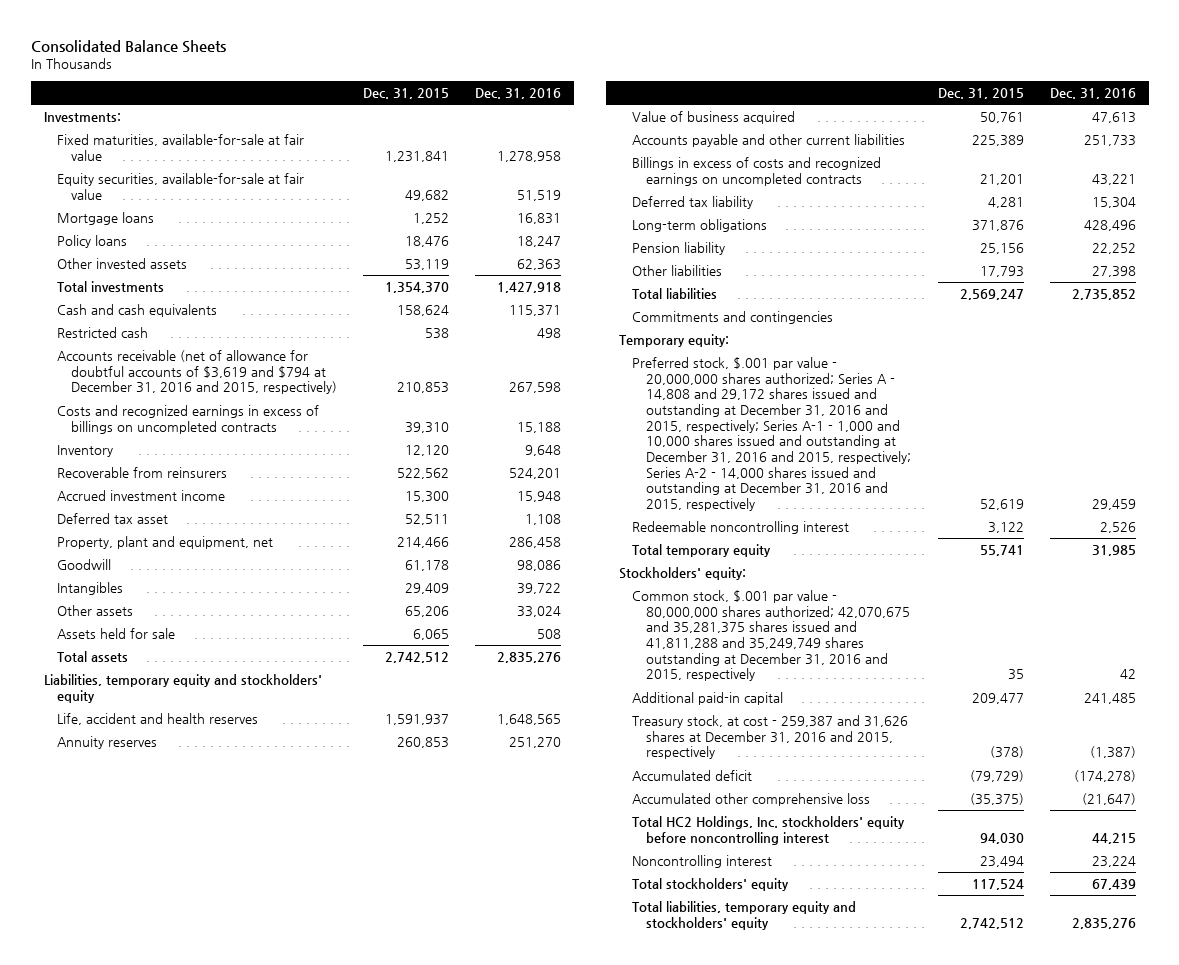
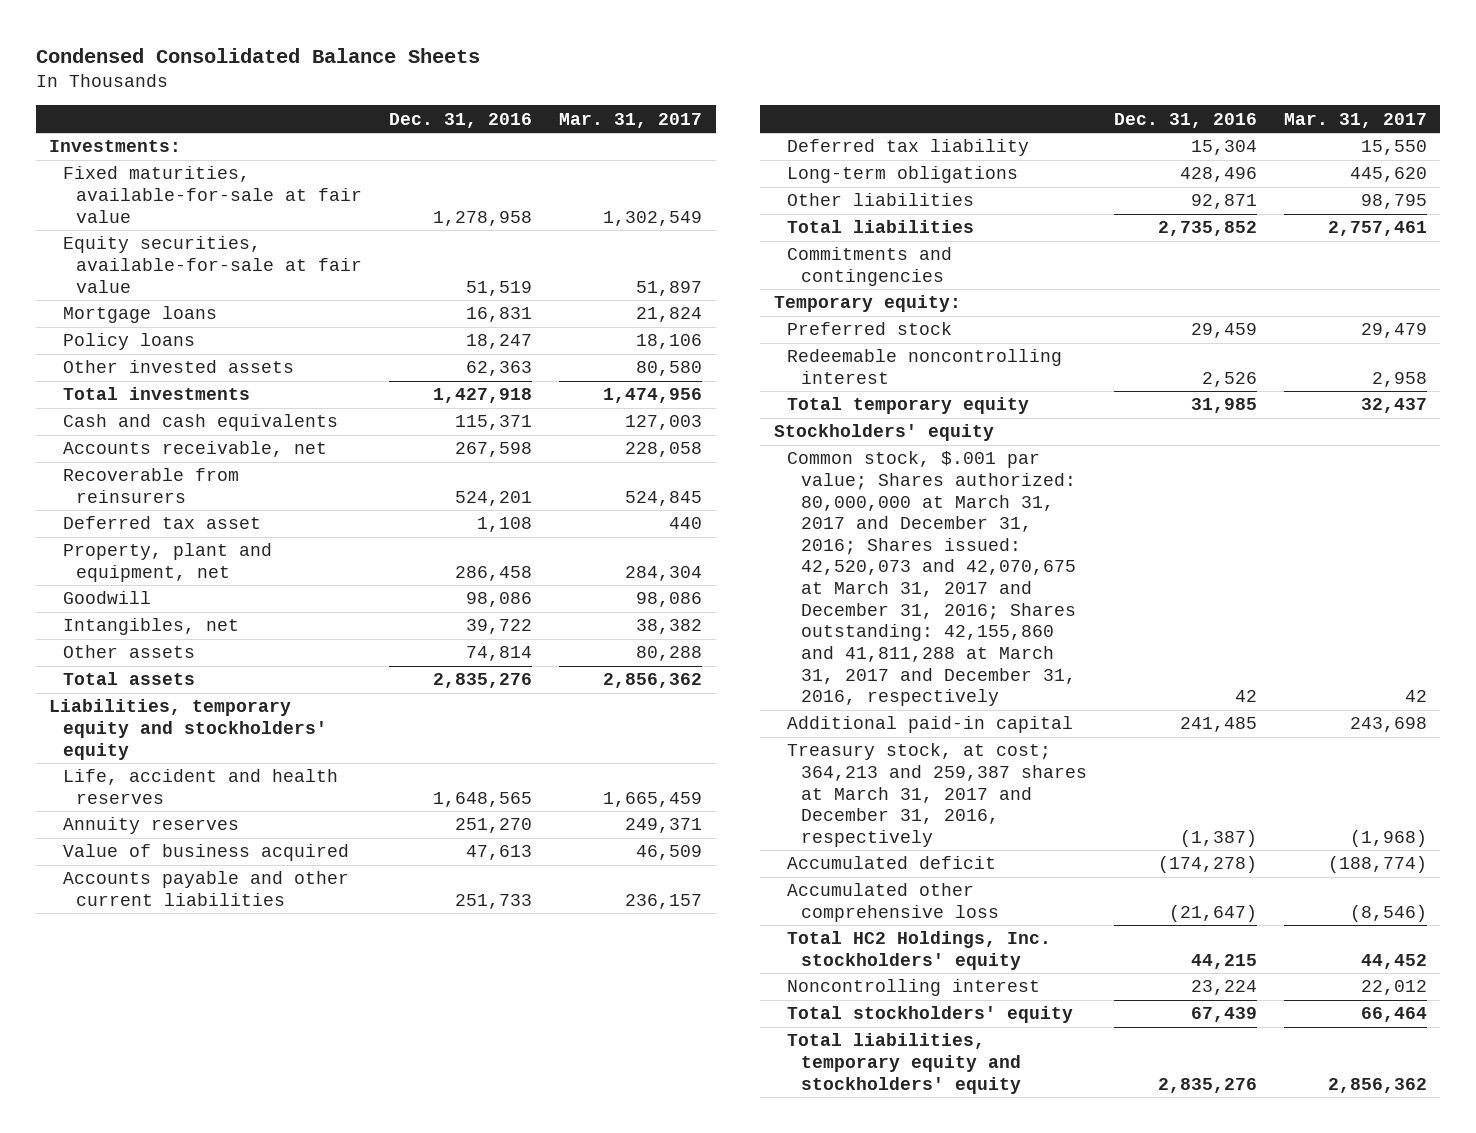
[30,39,226,53] Consolidated Balance Sheets -> [35,48,480,64] Condensed Consolidated Balance Sheets
[362,88,449,100] Dec. 31, 2015 -> none
none -> [559,112,703,128] Mar. 31, 2017
[57,327,149,339] Restricted cash -> none
[57,405,320,434] Costs and recognized earnings in excess of billings on uncompleted contracts -> none
[57,445,114,458] Inventory -> none
[57,350,337,395] Accounts receivable (net of allowance for doubtful accounts of $3,619 and $794 at December 31, 2016 and 2015, respectively) -> [62,441,327,458] Accounts receivable, net
[57,490,226,502] Accrued investment income -> none
[57,628,176,640] Assets held for sale -> none
[57,582,124,596] Intangibles -> [62,618,239,636] Intangibles, net
[516,606,561,618] 33,024 -> [466,646,533,662] 74,814
[632,157,882,186] Billings in excess of costs and recognized earnings on uncompleted contracts -> none
[632,242,726,256] Pension liability -> none
[1091,266,1136,278] 27,398 -> [1190,194,1257,210] 92,871
[632,357,911,511] Preferred stock, $.001 par value - 20,000,000 shares authorized; Series A - 14,808 and 29,172 shares issued and outstanding at December 31, 2016 and 2015, respectively; Series A-1 - 1,000 and 10,000 shares issued and outstanding at December 31, 2016 and 2015, respectively; Series A-2 - 14,000 shares issued and outstanding at December 31, 2016 and 2015, respectively -> [787,322,953,336] Preferred stock
[618,567,746,581] Stockholders' equity: -> [773,424,994,442] Stockholders' equity
[632,590,910,682] Common stock, $.001 par value - 80,000,000 shares authorized; 42,070,675 and 35,281,375 shares issued and 41,811,288 and 35,249,749 shares outstanding at December 31, 2016 and 2015, respectively -> [787,451,1076,707] Common stock, $.001 par value; Shares authorized: 80,000,000 at March 31, 2017 and December 31, 2016; Shares issued: 42,520,073 and 42,070,675 at March 31, 2017 and December 31, 2016; Shares outstanding: 42,155,860 and 41,811,288 at March 31, 2017 and December 31, 2016, respectively
[632,715,909,760] Treasury stock, at cost - 259,387 and 31,626 shares at December 31, 2016 and 2015, respectively -> [787,743,1087,847] Treasury stock, at cost; 364,213 and 259,387 shares at March 31, 2017 and December 31, 2016, respectively
[632,816,906,845] Total HC2 Holdings, Inc. stockholders' equity before noncontrolling interest -> [787,931,1052,970] Total HC2 Holdings, Inc. stockholders' equity

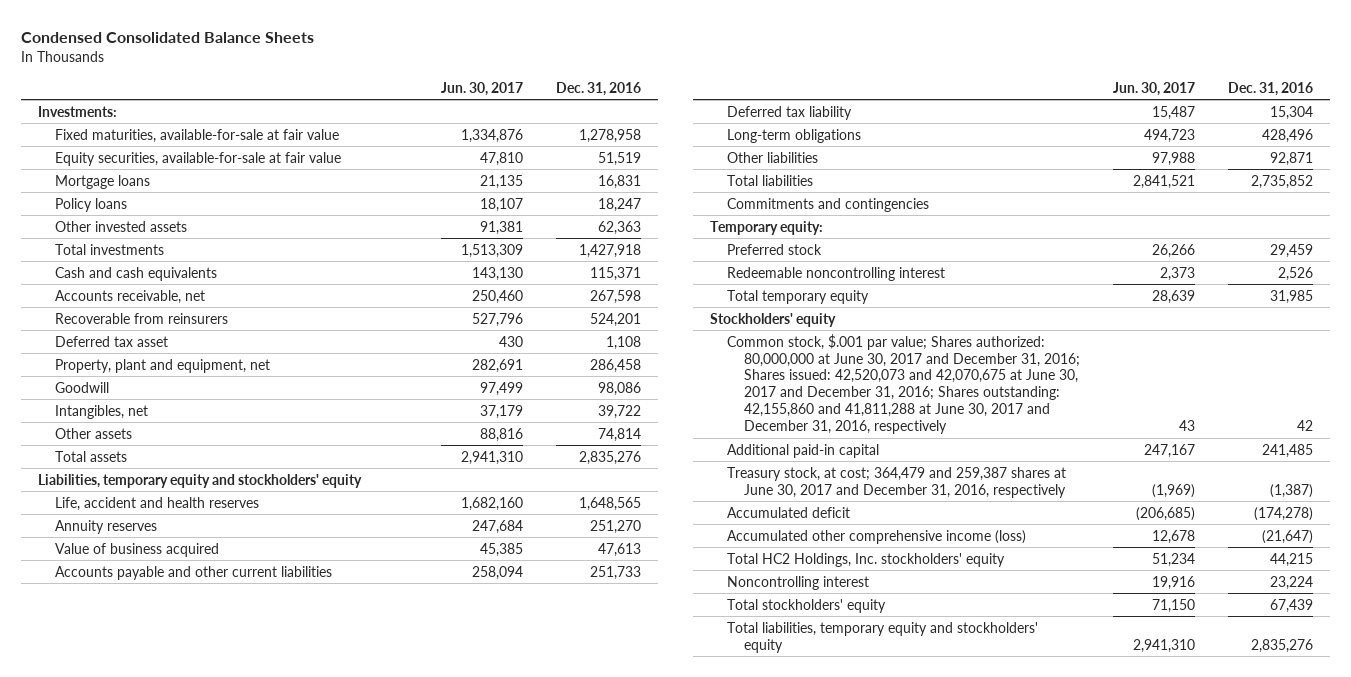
[559,112,703,128] Mar. 31, 2017 -> none
none -> [440,81,523,96] Jun. 30, 2017
[787,451,1076,707] Common stock, $.001 par value; Shares authorized: 80,000,000 at March 31, 2017 and December 31, 2016; Shares issued: 42,520,073 and 42,070,675 at March 31, 2017 and December 31, 2016; Shares outstanding: 42,155,860 and 41,811,288 at March 31, 2017 and December 31, 2016, respectively -> [726,333,1080,434] Common stock, $.001 par value; Shares authorized: 80,000,000 at June 30, 2017 and December 31, 2016; Shares issued: 42,520,073 and 42,070,675 at June 30, 2017 and December 31, 2016; Shares outstanding: 42,155,860 and 41,811,288 at June 30, 2017 and December 31, 2016, respectively
[787,743,1087,847] Treasury stock, at cost; 364,213 and 259,387 shares at March 31, 2017 and December 31, 2016, respectively -> [726,466,1066,498] Treasury stock, at cost; 364,479 and 259,387 shares at June 30, 2017 and December 31, 2016, respectively
[787,883,999,922] Accumulated other comprehensive loss -> [726,529,1026,544] Accumulated other comprehensive income (loss)

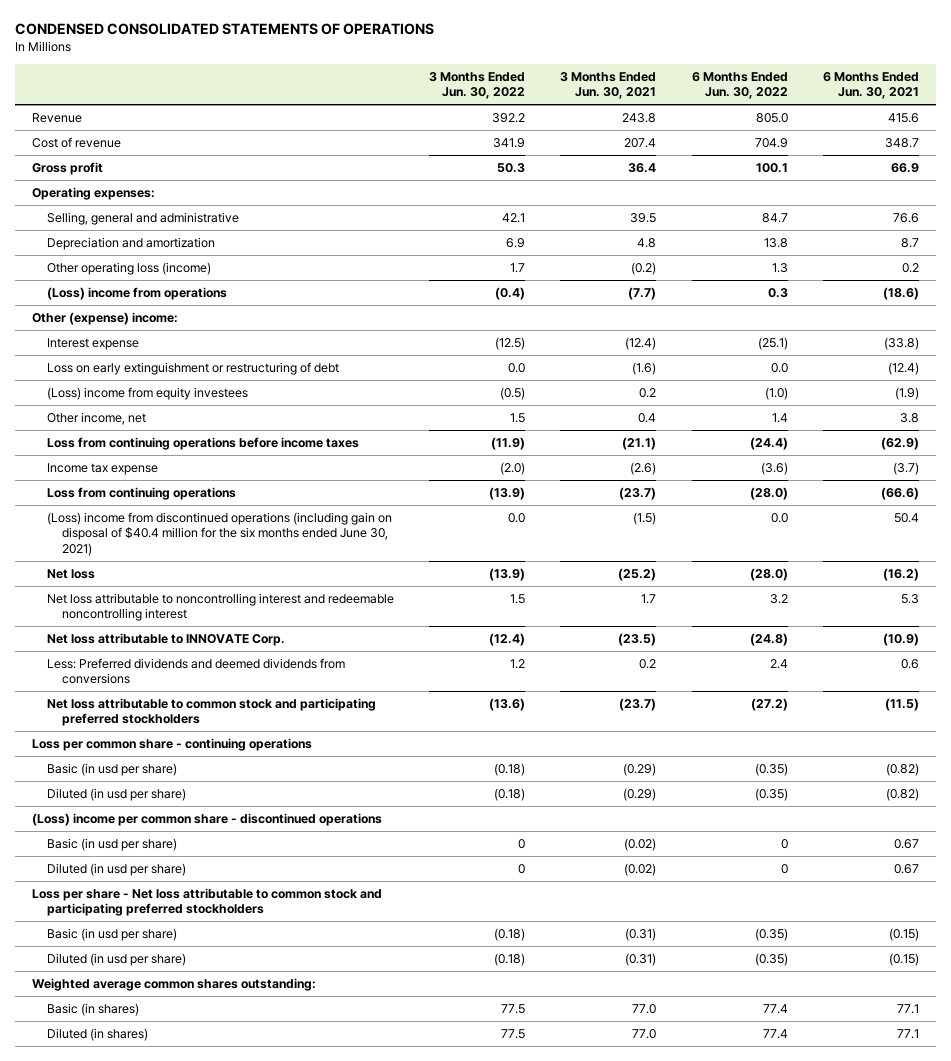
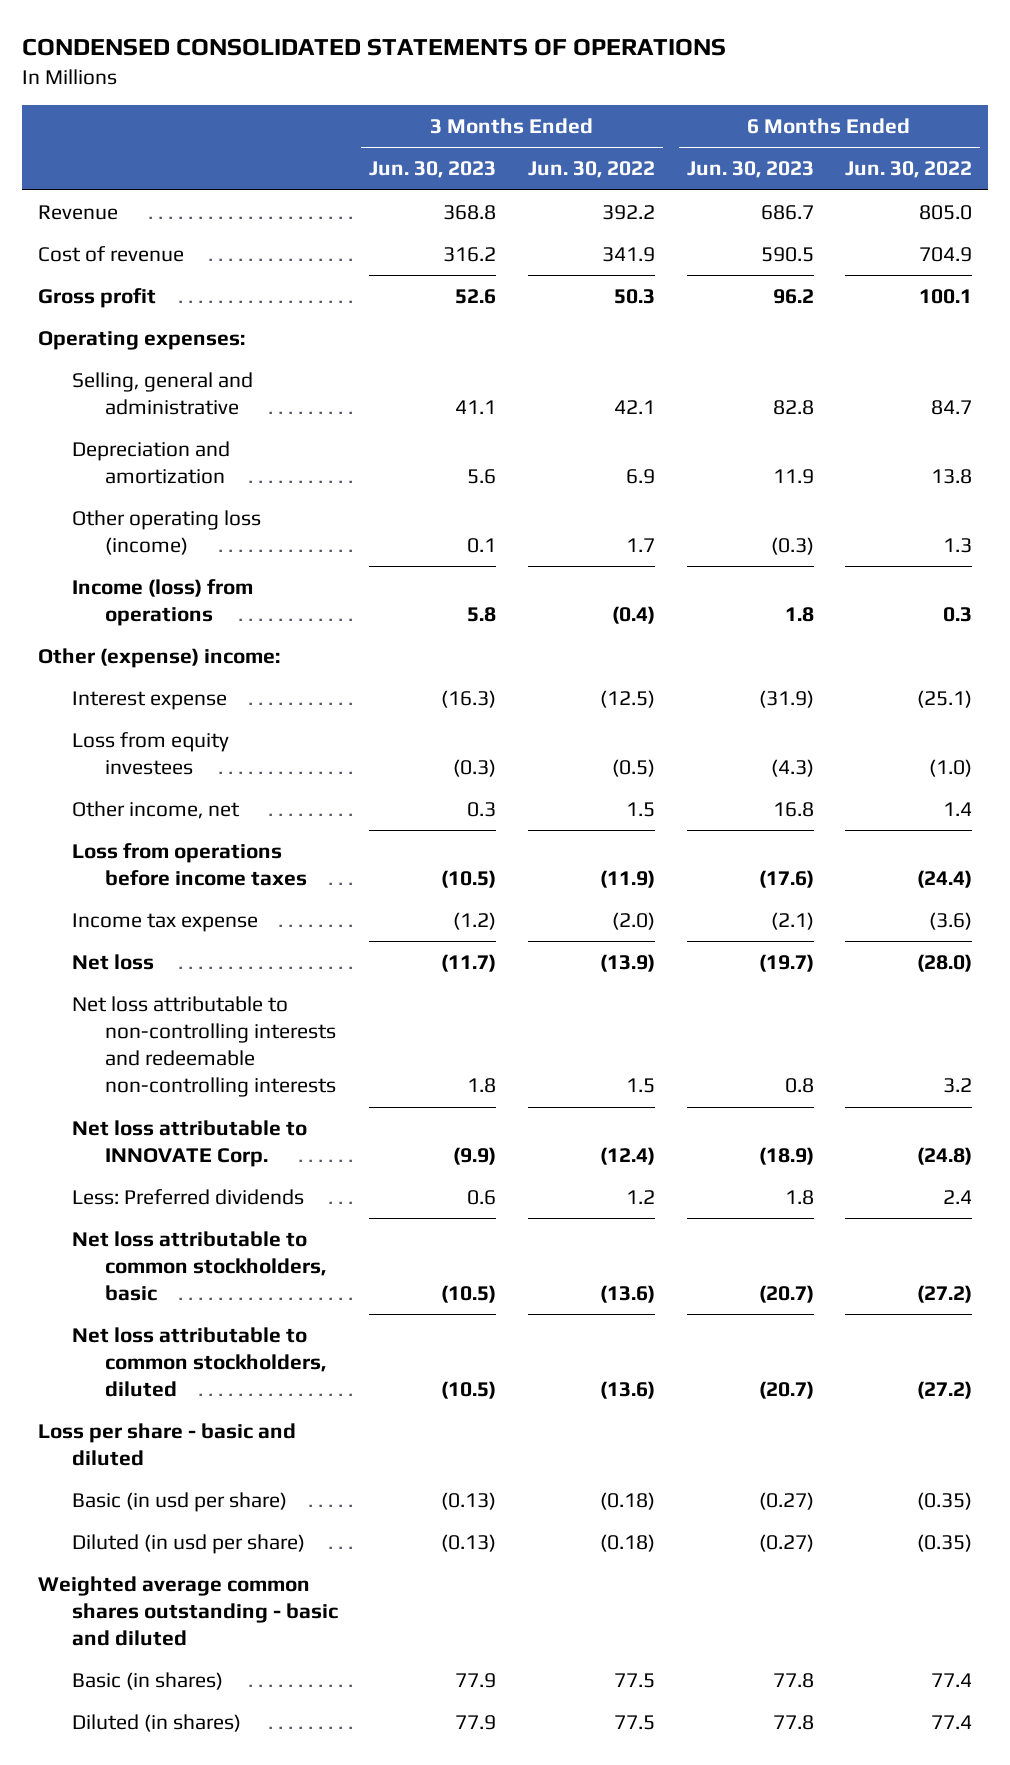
[560,71,657,100] 3 Months Ended Jun. 30, 2021 -> none
[822,71,919,100] 6 Months Ended Jun. 30, 2021 -> none
none -> [369,161,497,179] Jun. 30, 2023
none -> [686,161,814,179] Jun. 30, 2023
[47,286,228,300] (Loss) income from operations -> [71,579,253,627] Income (loss) from operations
[47,361,340,375] Loss on early extinguishment or restructuring of debt -> none
[47,386,249,400] (Loss) income from equity investees -> [71,732,229,776] Loss from equity investees
[47,436,360,450] Loss from continuing operations before income taxes -> [71,843,307,887] Loss from operations before income taxes
[47,486,237,500] Loss from continuing operations -> none
[47,511,393,557] (Loss) income from discontinued operations (including gain on disposal of $40.4 million for the six months ended June 30, 2021) -> none
[47,592,395,622] Net loss attributable to noncontrolling interest and redeemable noncontrolling interest -> [71,996,336,1098] Net loss attributable to non-controlling interests and redeemable non-controlling interests
[32,737,313,751] Loss per common share - continuing operations -> none
[47,762,178,776] Basic (in usd per share) -> none
[47,787,187,801] Diluted (in usd per share) -> none
[32,812,383,826] (Loss) income per common share - discontinued operations -> none
[47,837,178,851] Basic (in usd per share) -> none
[47,862,187,876] Diluted (in usd per share) -> none
[47,657,346,685] Less: Preferred dividends and deemed dividends from conversions -> [71,1189,304,1206] Less: Preferred dividends
[47,697,377,727] Net loss attributable to common stock and participating preferred stockholders -> [71,1231,326,1302] Net loss attributable to common stockholders, basic
none -> [71,1327,326,1398] Net loss attributable to common stockholders, diluted
[32,887,383,917] Loss per share - Net loss attributable to common stock and participating preferred stockholders -> [38,1423,297,1467] Loss per share - basic and diluted
[32,977,317,991] Weighted average common shares outstanding: -> [38,1576,338,1647] Weighted average common shares outstanding - basic and diluted

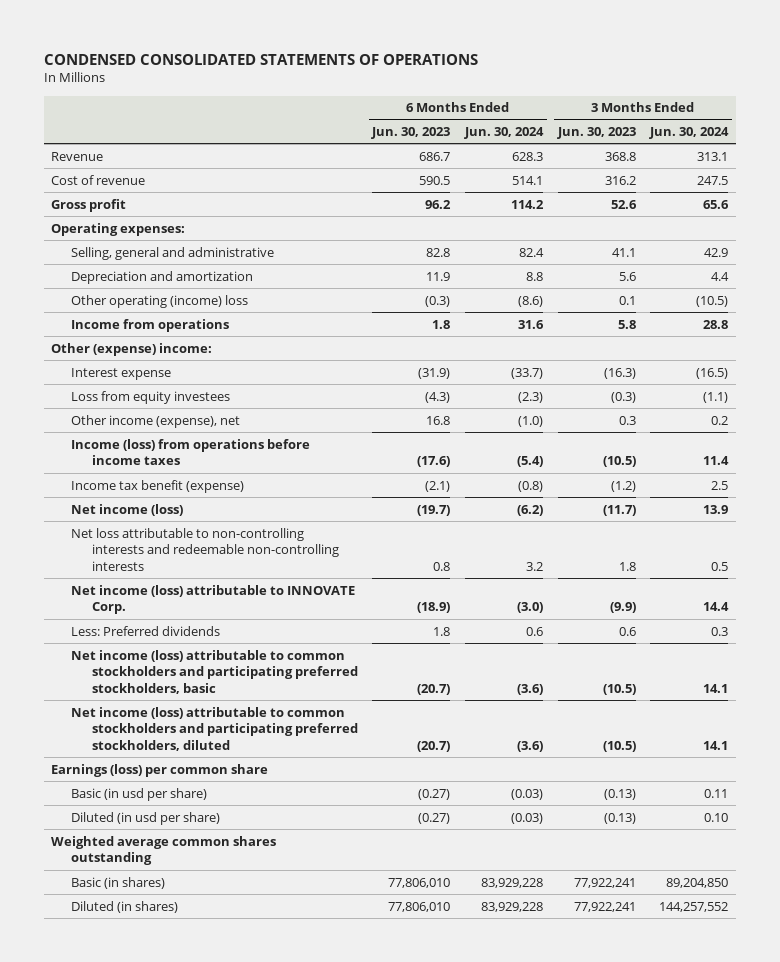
[527,161,655,179] Jun. 30, 2022 -> none
[845,161,973,179] Jun. 30, 2022 -> none
none -> [463,127,544,140] Jun. 30, 2024
none -> [649,127,730,140] Jun. 30, 2024
[71,510,261,556] Other operating loss (income) -> [71,294,249,308] Other operating (income) loss
[71,579,253,627] Income (loss) from operations -> [71,318,230,332] Income from operations
[71,801,240,820] Other income, net -> [71,414,241,428] Other income (expense), net
[71,843,307,887] Loss from operations before income taxes -> [71,438,311,466] Income (loss) from operations before income taxes
[71,913,258,933] Income tax expense -> [71,479,245,493] Income tax benefit (expense)
[71,954,154,971] Net loss -> [71,503,184,516] Net income (loss)
[71,1120,307,1168] Net loss attributable to INNOVATE Corp. -> [71,584,356,615] Net income (loss) attributable to INNOVATE Corp.
[71,1231,326,1302] Net loss attributable to common stockholders, basic -> [71,649,358,695] Net income (loss) attributable to common stockholders and participating preferred stockholders, basic
[71,1327,326,1398] Net loss attributable to common stockholders, diluted -> [71,706,358,752] Net income (loss) attributable to common stockholders and participating preferred stockholders, diluted
[38,1423,297,1467] Loss per share - basic and diluted -> [51,763,269,777] Earnings (loss) per common share
[38,1576,338,1647] Weighted average common shares outstanding - basic and diluted -> [51,835,277,866] Weighted average common shares outstanding
[455,1673,497,1689] 77.9 -> [573,877,636,888] 77,922,241
[772,1673,814,1689] 77.8 -> [388,877,451,888] 77,806,010
[455,1715,497,1731] 77.9 -> [573,901,636,912] 77,922,241
[772,1715,814,1731] 77.8 -> [388,901,451,912] 77,806,010

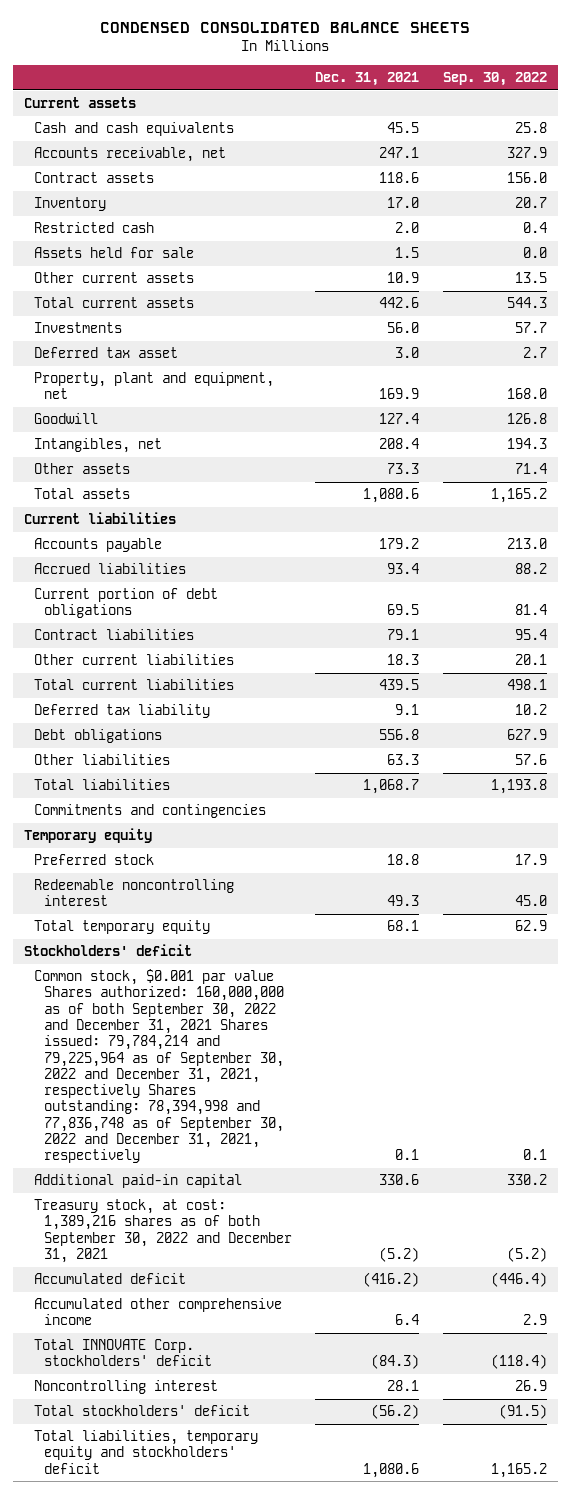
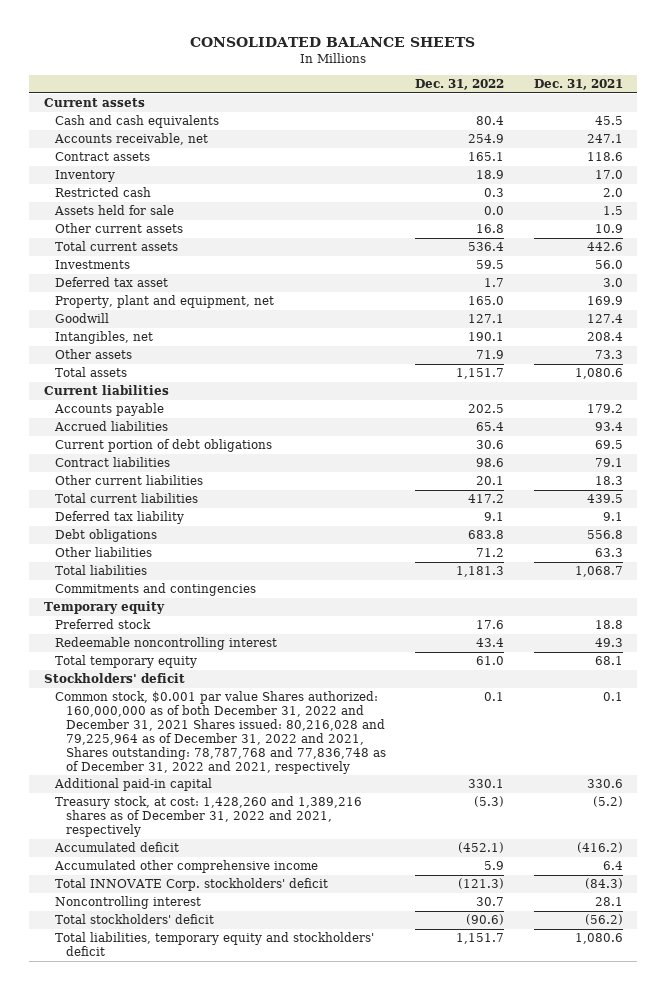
[100,22,471,34] CONDENSED CONSOLIDATED BALANCE SHEETS -> [190,37,476,48] CONSOLIDATED BALANCE SHEETS
[442,71,547,86] Sep. 30, 2022 -> none
none -> [415,78,505,90] Dec. 31, 2022
[34,969,285,1164] Common stock, $0.001 par value Shares authorized: 160,000,000 as of both September 30, 2022 and December 31, 2021 Shares issued: 79,784,214 and 79,225,964 as of September 30, 2022 and December 31, 2021, respectively Shares outstanding: 78,394,998 and 77,836,748 as of September 30, 2022 and December 31, 2021, respectively -> [55,691,387,774] Common stock, $0.001 par value Shares authorized: 160,000,000 as of both December 31, 2022 and December 31, 2021 Shares issued: 80,216,028 and 79,225,964 as of December 31, 2022 and 2021, Shares outstanding: 78,787,768 and 77,836,748 as of December 31, 2022 and 2021, respectively
[34,1199,293,1263] Treasury stock, at cost: 1,389,216 shares as of both September 30, 2022 and December 31, 2021 -> [55,796,363,837] Treasury stock, at cost: 1,428,260 and 1,389,216 shares as of December 31, 2022 and 2021, respectively

